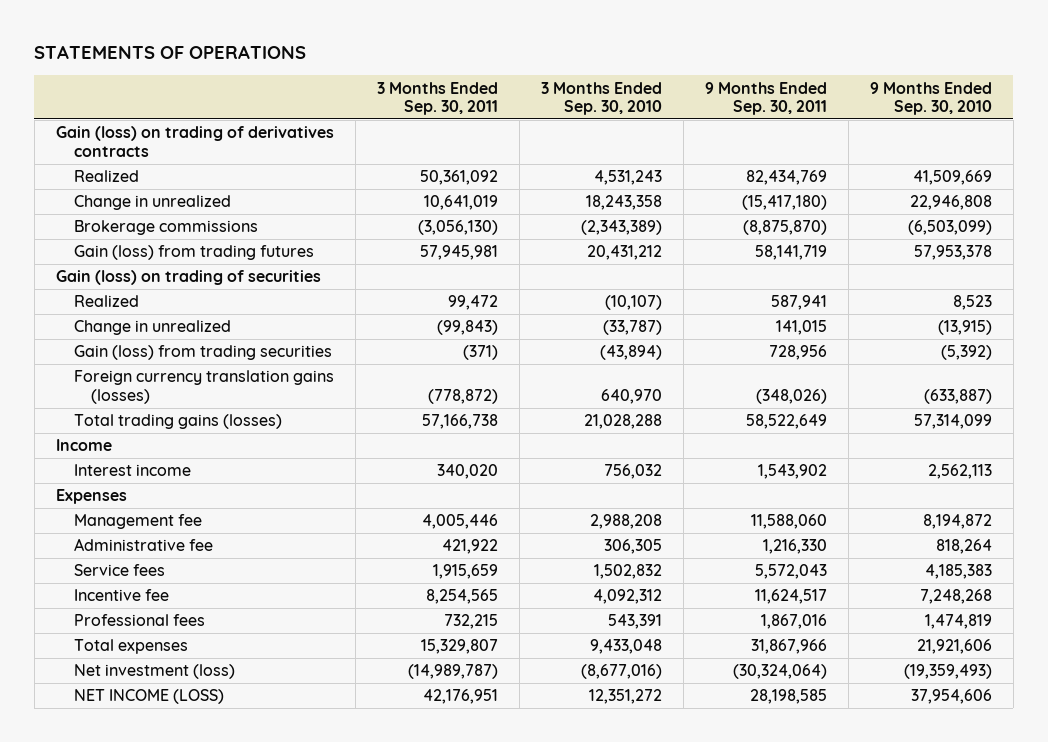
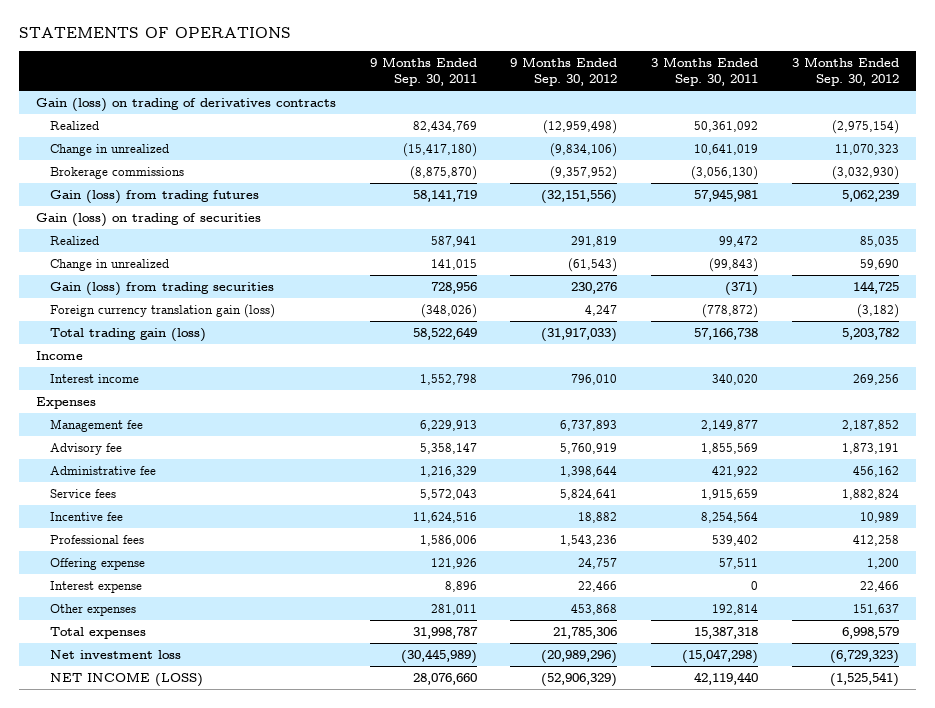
[540,81,662,116] 3 Months Ended Sep. 30, 2010 -> none
[869,81,992,116] 9 Months Ended Sep. 30, 2010 -> none
none -> [510,56,618,86] 9 Months Ended Sep. 30, 2012
none -> [791,56,899,86] 3 Months Ended Sep. 30, 2012
[73,370,334,404] Foreign currency translation gains (losses) -> [50,304,276,319] Foreign currency translation gain (loss)
[73,414,282,430] Total trading gains (losses) -> [50,328,207,343] Total trading gain (loss)
[757,464,827,480] 1,543,902 -> [419,374,477,386] 1,552,798
[421,514,498,530] 4,005,446 -> [701,420,759,432] 2,149,877
[750,514,827,530] 11,588,060 -> [419,420,477,432] 6,229,913
none -> [50,443,123,456] Advisory fee
[762,539,827,555] 1,216,330 -> [419,466,477,478] 1,216,329
[425,589,498,605] 8,254,565 -> [701,512,759,524] 8,254,564
[754,589,827,605] 11,624,517 -> [412,512,477,524] 11,624,516
[443,614,498,630] 732,215 -> [712,535,759,547] 539,402
[760,614,827,630] 1,867,016 -> [419,535,477,547] 1,586,006
none -> [50,558,146,571] Offering expense
none -> [50,581,143,594] Interest expense
none -> [50,604,137,617] Other expenses
[420,639,498,655] 15,329,807 -> [694,627,759,640] 15,387,318
[750,639,827,655] 31,867,966 -> [412,627,478,640] 31,998,787
[73,664,235,680] Net investment (loss) -> [50,650,182,660] Net investment loss
[407,664,498,680] (14,989,787) -> [682,649,759,665] (15,047,298)
[732,664,827,680] (30,324,064) -> [400,649,477,665] (30,445,989)
[422,689,498,705] 42,176,951 -> [694,672,759,686] 42,119,440
[749,689,827,705] 28,198,585 -> [412,673,477,686] 28,076,660

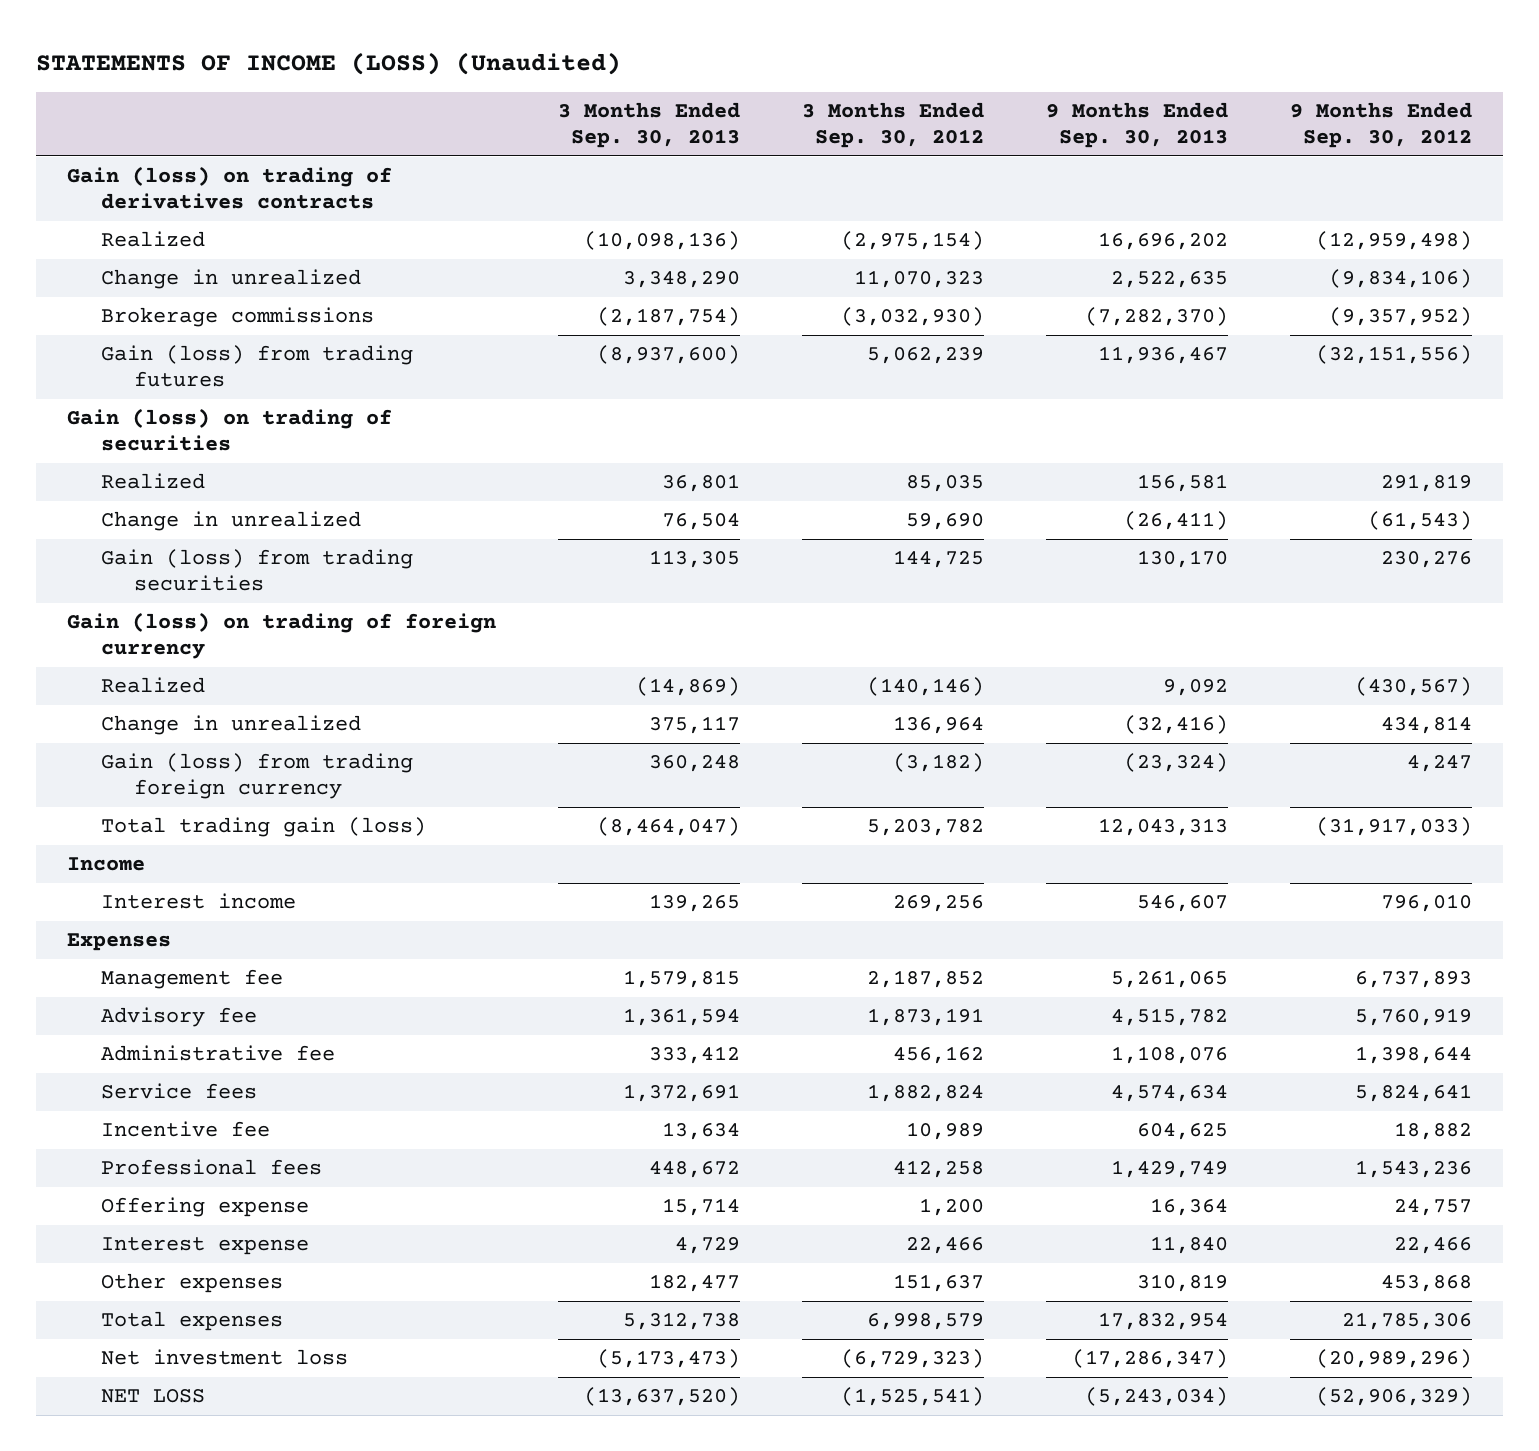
[18,27,291,39] STATEMENTS OF OPERATIONS -> [36,52,622,76] STATEMENTS OF INCOME (LOSS) (Unaudited)
[369,56,477,86] 9 Months Ended Sep. 30, 2011 -> none
[651,56,759,86] 3 Months Ended Sep. 30, 2011 -> none
none -> [558,102,741,149] 3 Months Ended Sep. 30, 2013
none -> [1045,102,1228,149] 9 Months Ended Sep. 30, 2013
none -> [67,612,497,660] Gain (loss) on trading of foreign currency
none -> [100,677,205,694] Realized
none -> [100,715,361,736] Change in unrealized
[50,304,276,319] Foreign currency translation gain (loss) -> [100,753,413,800] Gain (loss) from trading foreign currency
[50,672,204,688] NET INCOME (LOSS) -> [100,1389,205,1404] NET LOSS

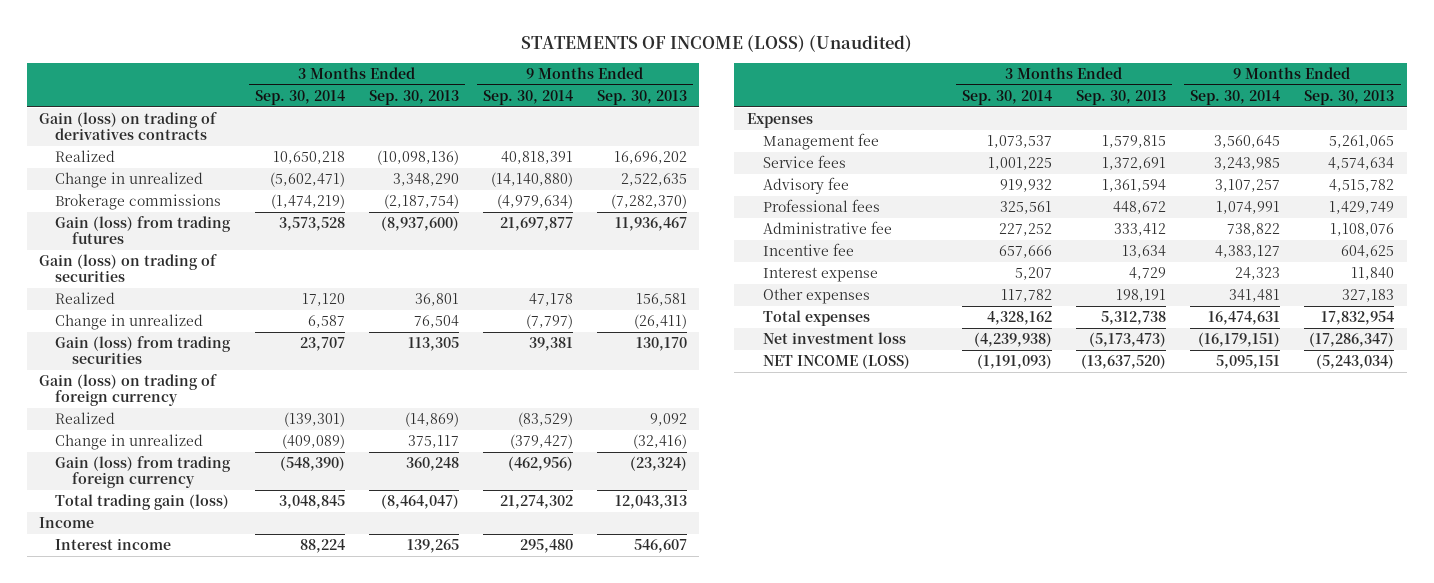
[801,102,984,149] 3 Months Ended Sep. 30, 2012 -> none
[1289,102,1472,149] 9 Months Ended Sep. 30, 2012 -> none
none -> [254,89,345,105] Sep. 30, 2014
none -> [482,89,573,105] Sep. 30, 2014
[100,1083,257,1100] Service fees -> [762,155,846,169] Service fees
[100,1159,322,1176] Professional fees -> [762,199,880,213] Professional fees
[100,1197,309,1218] Offering expense -> none
[649,1274,741,1293] 182,477 -> [1116,289,1167,303] 198,191
[1136,1274,1228,1293] 310,819 -> [1342,289,1395,303] 327,183
[100,1389,205,1404] NET LOSS -> [762,354,910,370] NET INCOME (LOSS)

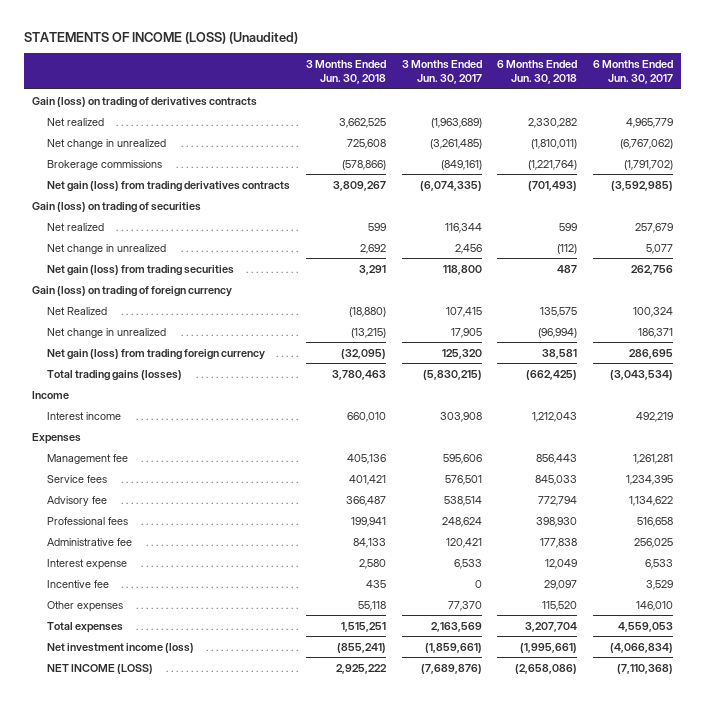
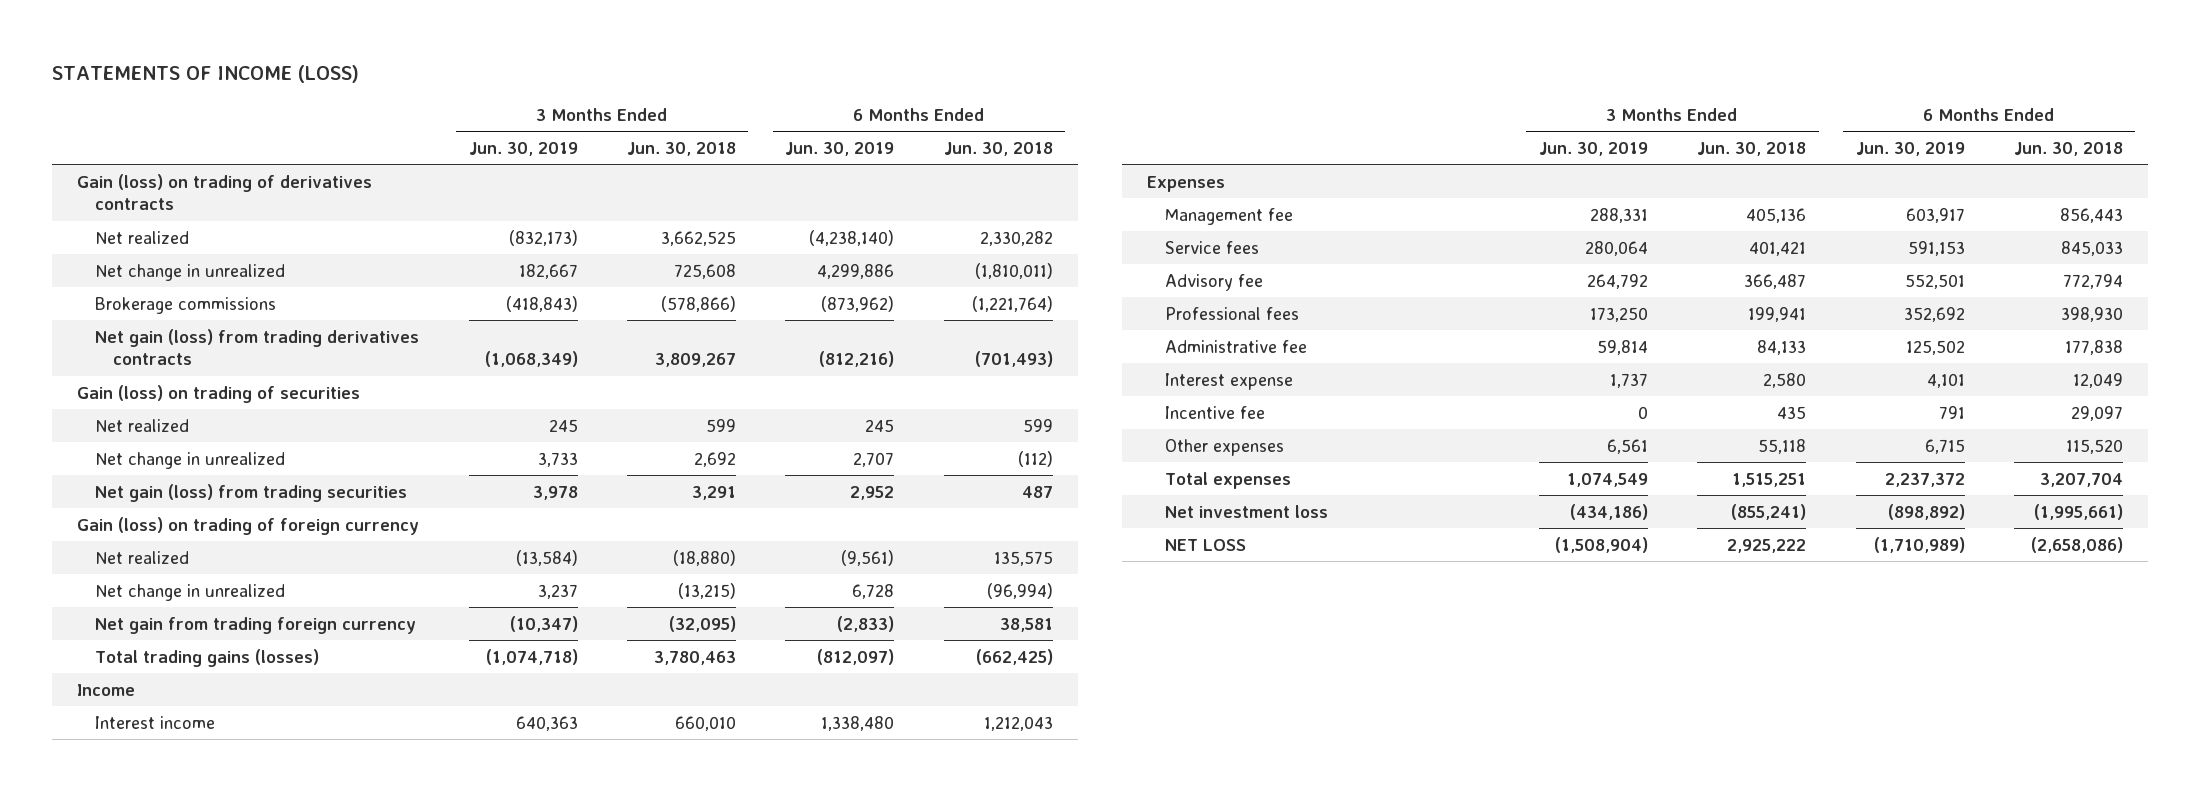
[24,31,299,44] STATEMENTS OF INCOME (LOSS) (Unaudited) -> [52,65,360,84] STATEMENTS OF INCOME (LOSS)
[401,59,482,85] 3 Months Ended Jun. 30, 2017 -> none
[593,59,674,85] 6 Months Ended Jun. 30, 2017 -> none
none -> [468,141,578,156] Jun. 30, 2019
none -> [785,141,895,156] Jun. 30, 2019
[46,306,107,315] Net Realized -> [95,550,190,564] Net realized
[46,348,265,360] Net gain (loss) from trading foreign currency -> [95,616,417,634] Net gain from trading foreign currency
[46,642,194,653] Net investment income (loss) -> [1165,504,1329,518] Net investment loss
[46,663,153,674] NET INCOME (LOSS) -> [1165,538,1247,551] NET LOSS

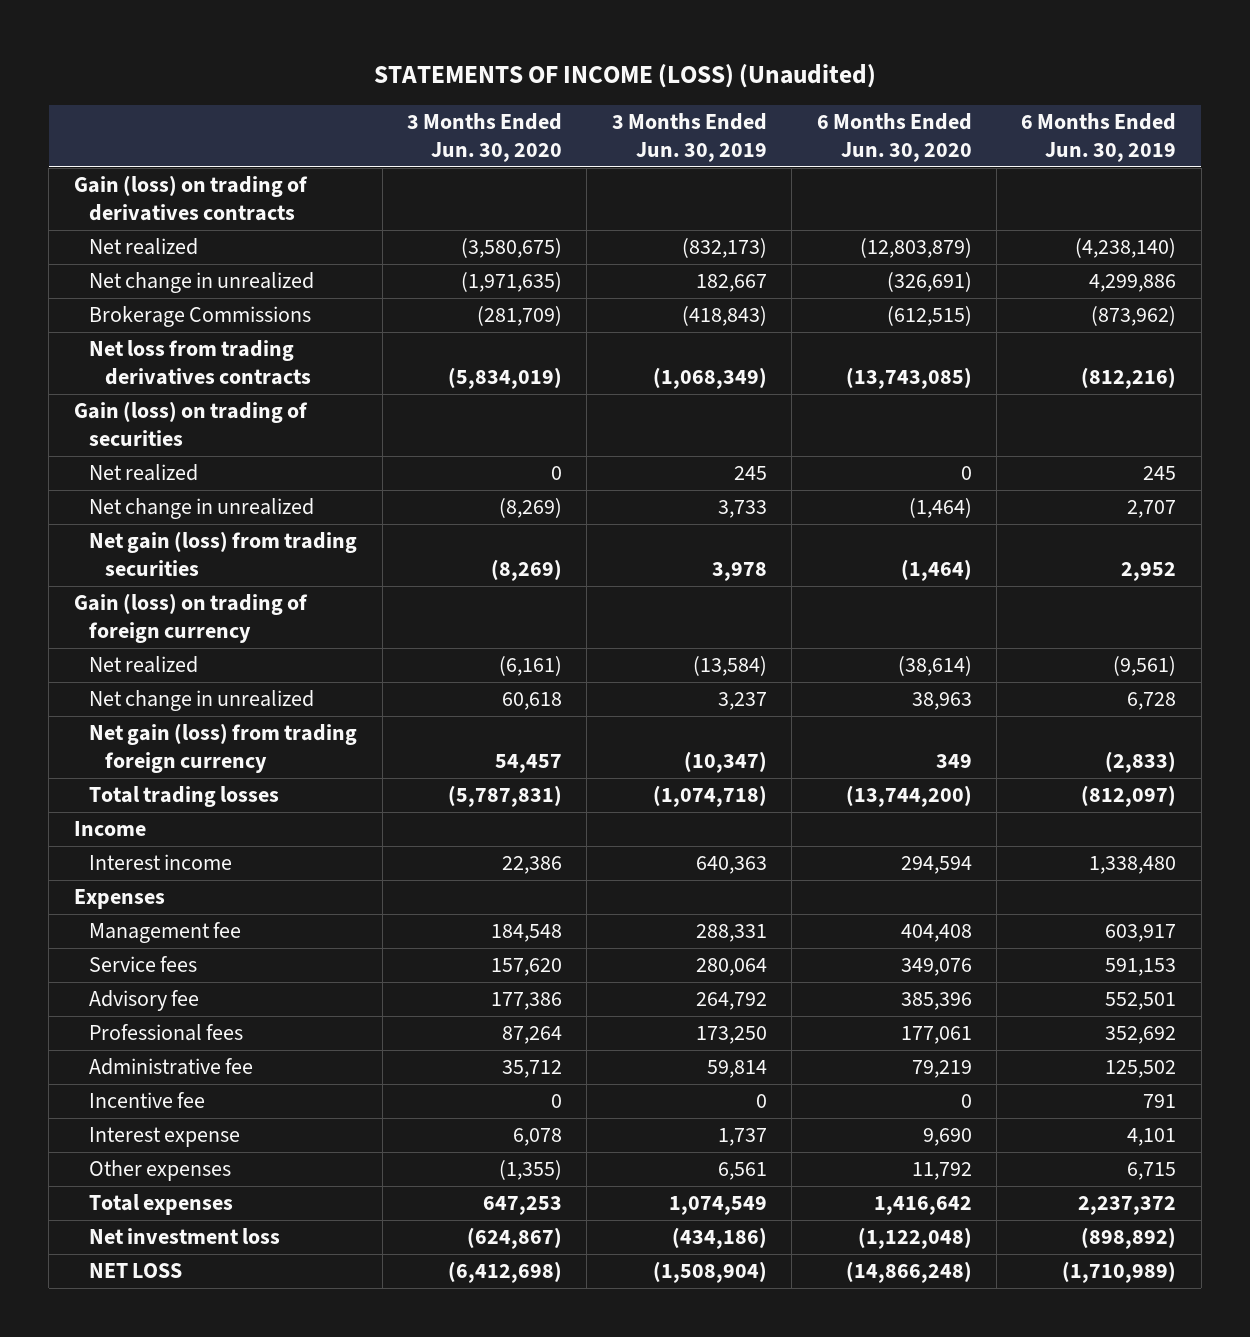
[52,65,360,84] STATEMENTS OF INCOME (LOSS) -> [373,63,876,88] STATEMENTS OF INCOME (LOSS) (Unaudited)
[627,141,737,156] Jun. 30, 2018 -> none
[943,141,1053,156] Jun. 30, 2018 -> none
none -> [407,113,563,162] 3 Months Ended Jun. 30, 2020
none -> [816,113,972,162] 6 Months Ended Jun. 30, 2020
[95,296,277,314] Brokerage commissions -> [89,306,312,328] Brokerage Commissions
[95,328,420,366] Net gain (loss) from trading derivatives contracts -> [89,340,311,385] Net loss from trading derivatives contracts
[95,616,417,634] Net gain from trading foreign currency -> [89,723,358,773] Net gain (loss) from trading foreign currency
[95,648,320,667] Total trading gains (losses) -> [89,786,280,808] Total trading losses
[1165,372,1294,390] Interest expense -> [89,1127,241,1148] Interest expense

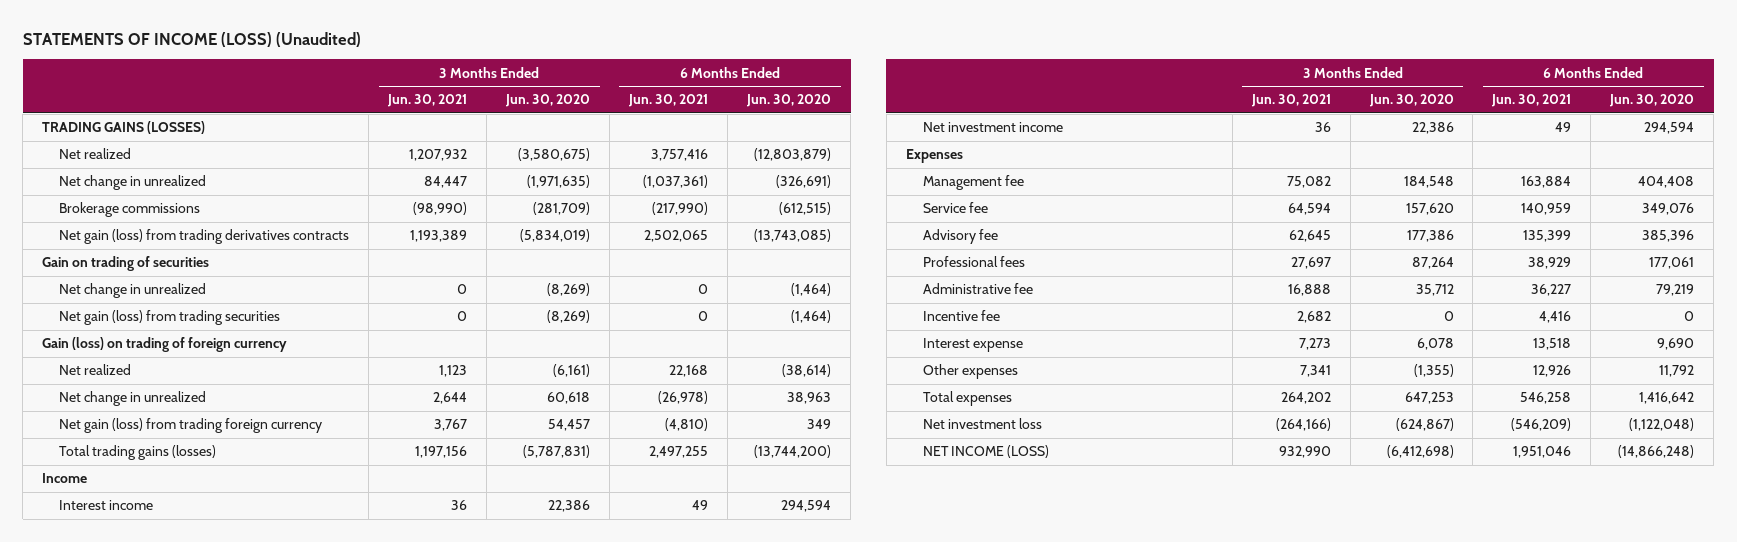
[611,113,767,162] 3 Months Ended Jun. 30, 2019 -> none
[1021,113,1177,162] 6 Months Ended Jun. 30, 2019 -> none
none -> [387,94,468,108] Jun. 30, 2021
none -> [628,94,709,108] Jun. 30, 2021
[73,175,308,221] Gain (loss) on trading of derivatives contracts -> none
none -> [42,121,206,135] TRADING GAINS (LOSSES)
[89,464,199,482] Net realized -> none
[89,306,312,328] Brokerage Commissions -> [59,202,201,218] Brokerage commissions
[89,340,311,385] Net loss from trading derivatives contracts -> [59,229,350,245] Net gain (loss) from trading derivatives contracts
[73,401,308,446] Gain (loss) on trading of securities -> [42,256,210,272] Gain on trading of securities
[89,786,280,808] Total trading losses -> [59,445,217,461] Total trading gains (losses)
none -> [922,122,1063,133] Net investment income
[89,956,198,973] Service fees -> [922,202,988,214] Service fee
[89,1263,183,1279] NET LOSS -> [922,445,1049,459] NET INCOME (LOSS)

